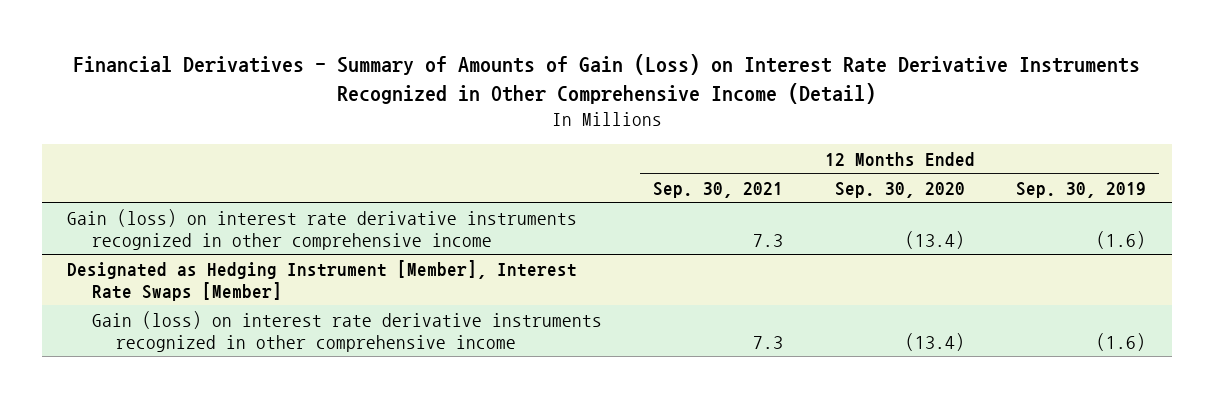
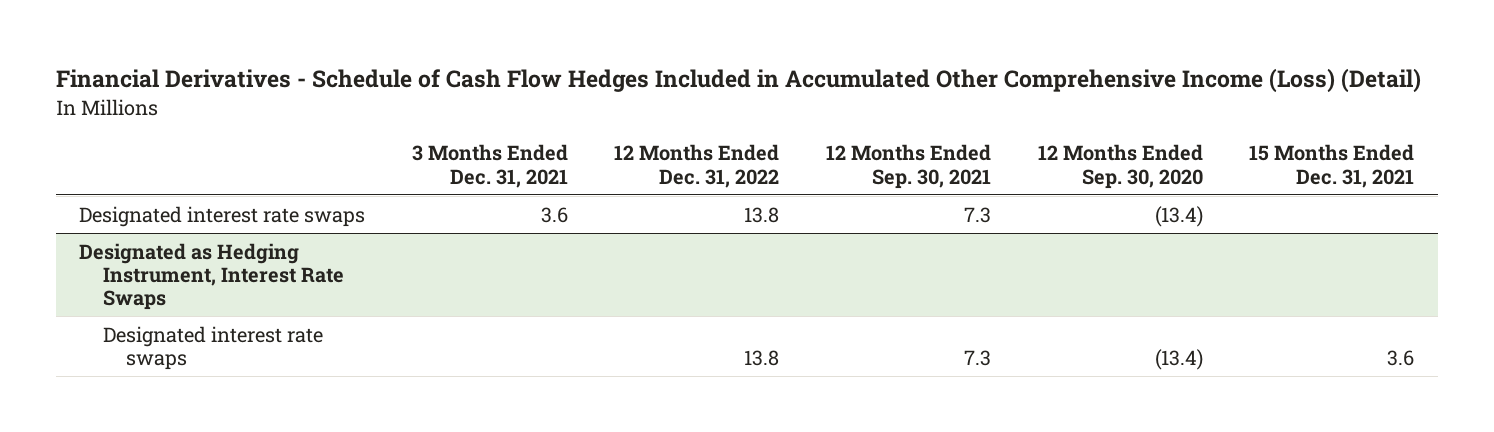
[72,53,1140,104] Financial Derivatives - Summary of Amounts of Gain (Loss) on Interest Rate Derivative Instruments Recognized in Other Comprehensive Income (Detail) -> [55,68,1421,94] Financial Derivatives - Schedule of Cash Flow Hedges Included in Accumulated Other Comprehensive Income (Loss) (Detail)
[1016,181,1147,198] Sep. 30, 2019 -> none
none -> [411,144,568,188] 3 Months Ended Dec. 31, 2021
none -> [614,144,780,188] 12 Months Ended Dec. 31, 2022
none -> [1249,144,1415,188] 15 Months Ended Dec. 31, 2021
[67,208,578,250] Gain (loss) on interest rate derivative instruments recognized in other comprehensive income -> [79,205,366,227] Designated interest rate swaps
[67,259,578,301] Designated as Hedging Instrument [Member], Interest Rate Swaps [Member] -> [79,242,344,311] Designated as Hedging Instrument, Interest Rate Swaps
[91,310,602,352] Gain (loss) on interest rate derivative instruments recognized in other comprehensive income -> [102,325,323,370] Designated interest rate swaps

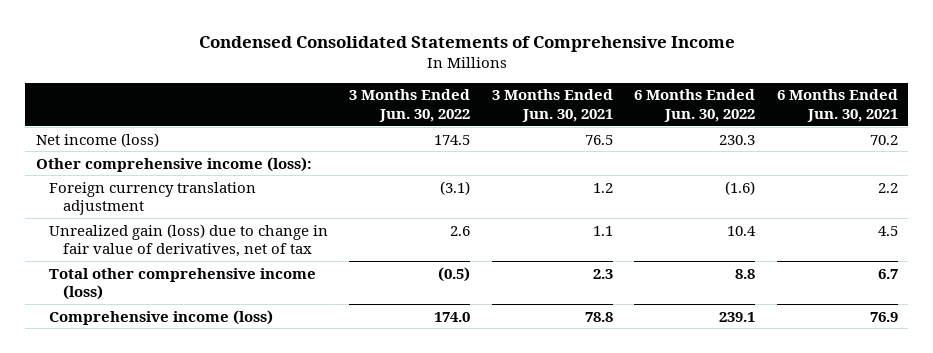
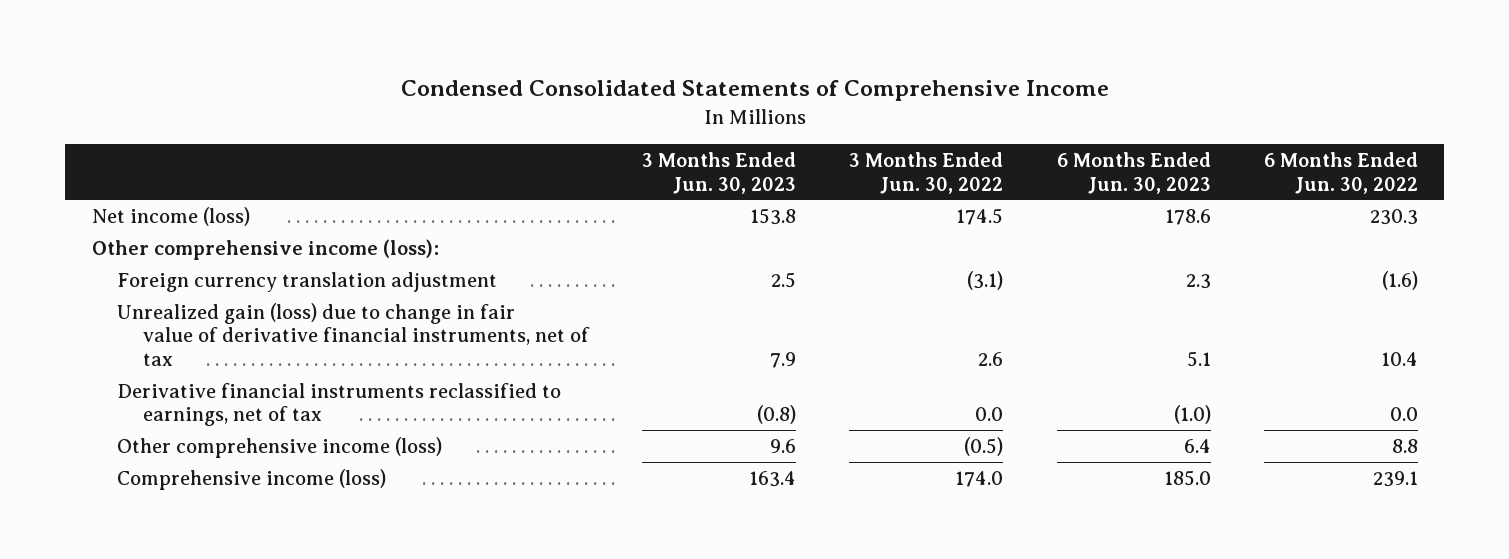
[491,89,613,122] 3 Months Ended Jun. 30, 2021 -> none
[776,89,898,122] 6 Months Ended Jun. 30, 2021 -> none
none -> [641,151,796,194] 3 Months Ended Jun. 30, 2023
none -> [1056,151,1211,194] 6 Months Ended Jun. 30, 2023
[49,223,329,258] Unrealized gain (loss) due to change in fair value of derivatives, net of tax -> [117,302,590,367] Unrealized gain (loss) due to change in fair value of derivative financial instruments, net of tax
none -> [117,382,562,427] Derivative financial instruments reclassified to earnings, net of tax
[49,267,317,301] Total other comprehensive income (loss) -> [117,436,443,458] Other comprehensive income (loss)

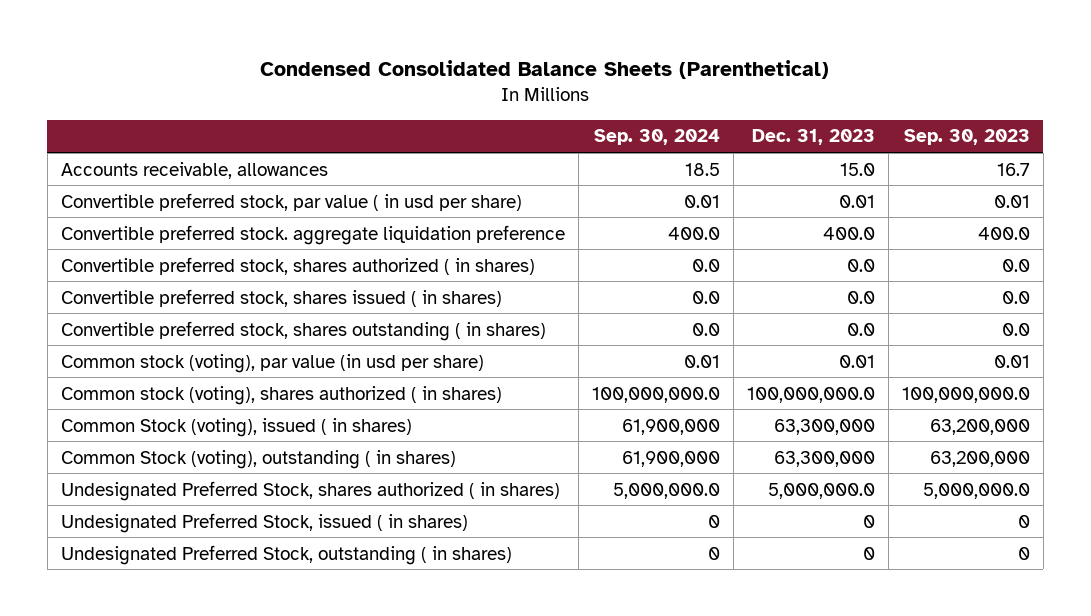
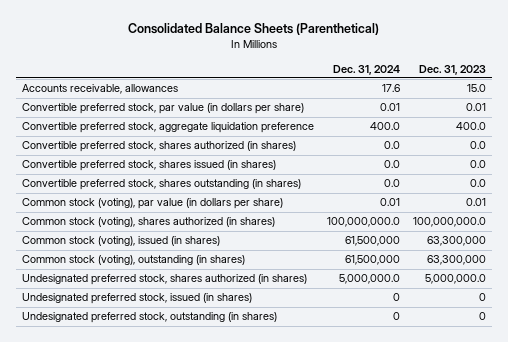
[260,60,830,80] Condensed Consolidated Balance Sheets (Parenthetical) -> [128,23,380,36] Consolidated Balance Sheets (Parenthetical)
[593,129,720,146] Sep. 30, 2024 -> none
[903,129,1030,146] Sep. 30, 2023 -> none
none -> [333,64,401,75] Dec. 31, 2024
[60,192,522,211] Convertible preferred stock, par value ( in usd per share) -> [22,103,305,115] Convertible preferred stock, par value (in dollars per share)
[60,224,565,245] Convertible preferred stock. aggregate liquidation preference -> [22,122,315,134] Convertible preferred stock, aggregate liquidation preference
[60,256,535,275] Convertible preferred stock, shares authorized ( in shares) -> [22,141,297,153] Convertible preferred stock, shares authorized (in shares)
[60,288,502,307] Convertible preferred stock, shares issued ( in shares) -> [22,160,277,172] Convertible preferred stock, shares issued (in shares)
[60,320,546,341] Convertible preferred stock, shares outstanding ( in shares) -> [22,179,302,191] Convertible preferred stock, shares outstanding (in shares)
[60,353,484,373] Common stock (voting), par value (in usd per share) -> [22,198,284,210] Common stock (voting), par value (in dollars per share)
[60,385,502,405] Common stock (voting), shares authorized ( in shares) -> [22,217,276,228] Common stock (voting), shares authorized (in shares)
[60,417,412,437] Common Stock (voting), issued ( in shares) -> [22,236,221,247] Common stock (voting), issued (in shares)
[60,449,456,469] Common Stock (voting), outstanding ( in shares) -> [22,255,246,266] Common stock (voting), outstanding (in shares)
[60,480,560,501] Undesignated Preferred Stock, shares authorized ( in shares) -> [22,274,308,286] Undesignated preferred stock, shares authorized (in shares)
[60,512,468,533] Undesignated Preferred Stock, issued ( in shares) -> [22,293,253,305] Undesignated preferred stock, issued (in shares)
[60,544,512,565] Undesignated Preferred Stock, outstanding ( in shares) -> [22,312,278,324] Undesignated preferred stock, outstanding (in shares)

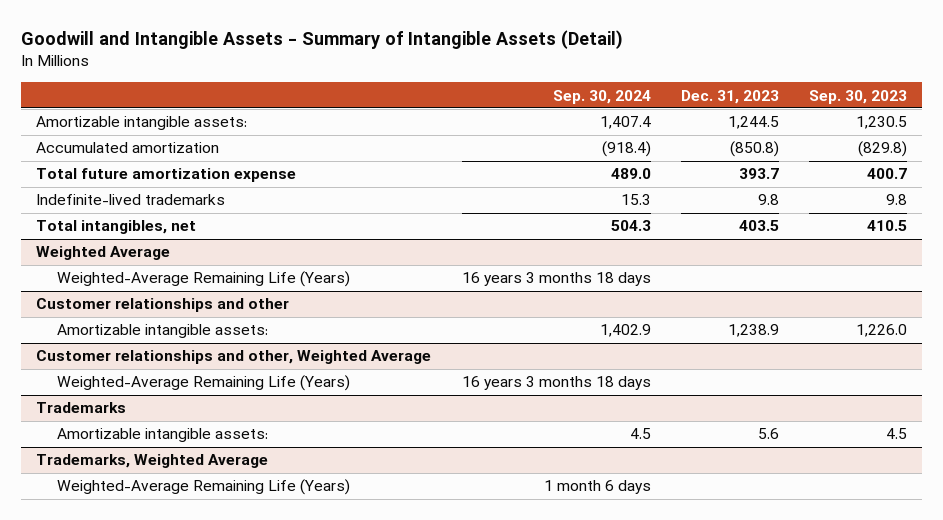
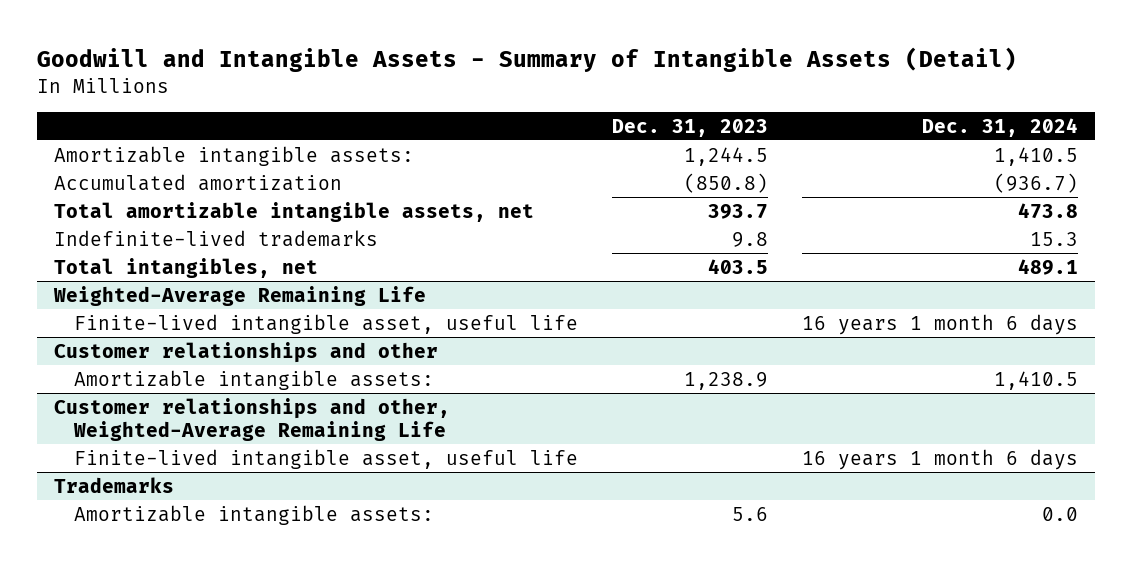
[552,89,651,104] Sep. 30, 2024 -> none
[809,89,908,104] Sep. 30, 2023 -> none
none -> [921,117,1078,137] Dec. 31, 2024
[36,168,297,183] Total future amortization expense -> [53,201,534,222] Total amortizable intangible assets, net
[36,246,171,261] Weighted Average -> [52,285,426,306] Weighted-Average Remaining Life
[56,271,350,288] Weighted-Average Remaining Life (Years) -> [74,313,579,334] Finite-lived intangible asset, useful life
[36,350,432,365] Customer relationships and other, Weighted Average -> [53,397,450,441] Customer relationships and other, Weighted-Average Remaining Life
[56,375,350,392] Weighted-Average Remaining Life (Years) -> [74,448,579,469] Finite-lived intangible asset, useful life
[36,454,269,469] Trademarks, Weighted Average -> none
[56,479,350,496] Weighted-Average Remaining Life (Years) -> none

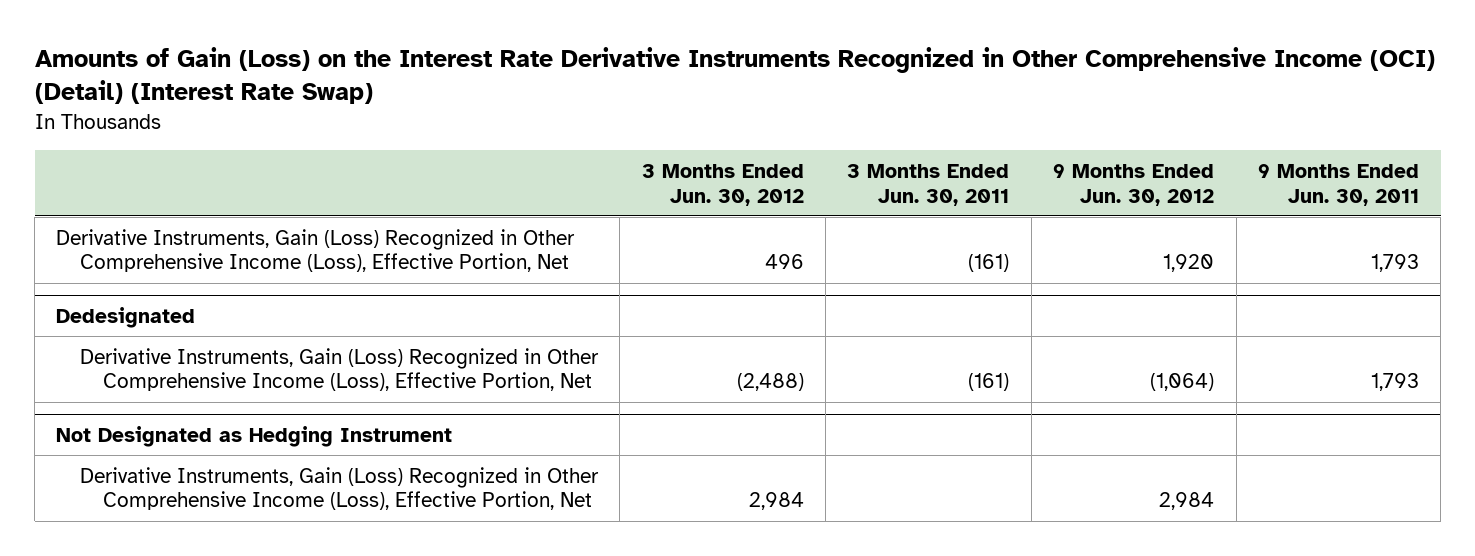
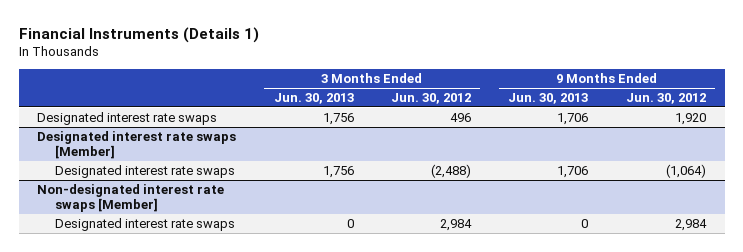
[34,47,1435,105] Amounts of Gain (Loss) on the Interest Rate Derivative Instruments Recognized in Other Comprehensive Income (OCI) (Detail) (Interest Rate Swap) -> [18,26,259,43] Financial Instruments (Details 1)
[847,163,1010,206] 3 Months Ended Jun. 30, 2011 -> none
[1257,163,1419,206] 9 Months Ended Jun. 30, 2011 -> none
none -> [273,93,354,105] Jun. 30, 2013
none -> [508,93,589,105] Jun. 30, 2013
[56,307,196,329] Dedesignated -> none
[56,426,453,448] Not Designated as Hedging Instrument -> none
[56,228,576,273] Derivative Instruments, Gain (Loss) Recognized in Other Comprehensive Income (Loss), Effective Portion, Net -> [37,111,218,125] Designated interest rate swaps
none -> [37,130,237,160] Designated interest rate swaps [Member]
[79,347,599,392] Derivative Instruments, Gain (Loss) Recognized in Other Comprehensive Income (Loss), Effective Portion, Net -> [54,164,235,178] Designated interest rate swaps
none -> [37,183,225,213] Non-designated interest rate swaps [Member]
[79,466,599,511] Derivative Instruments, Gain (Loss) Recognized in Other Comprehensive Income (Loss), Effective Portion, Net -> [54,217,235,231] Designated interest rate swaps

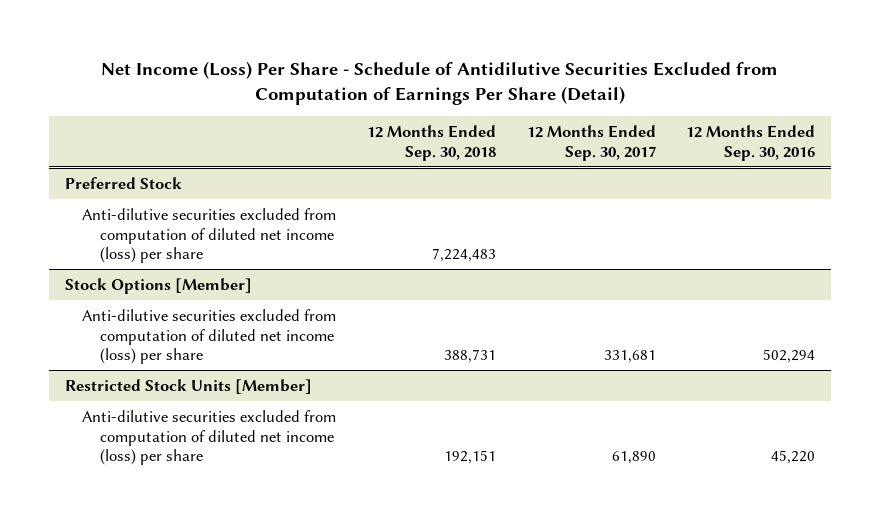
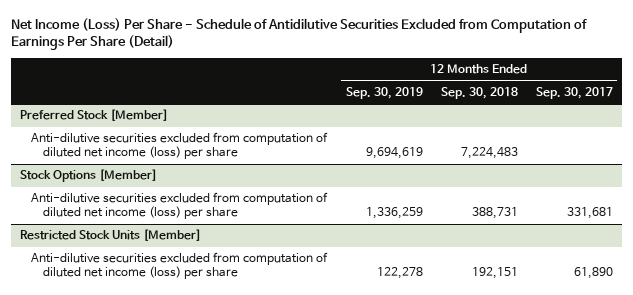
[686,124,816,161] 12 Months Ended Sep. 30, 2016 -> none
none -> [345,87,423,100] Sep. 30, 2019
[64,176,182,189] Preferred Stock -> [19,109,168,122] Preferred Stock [Member]

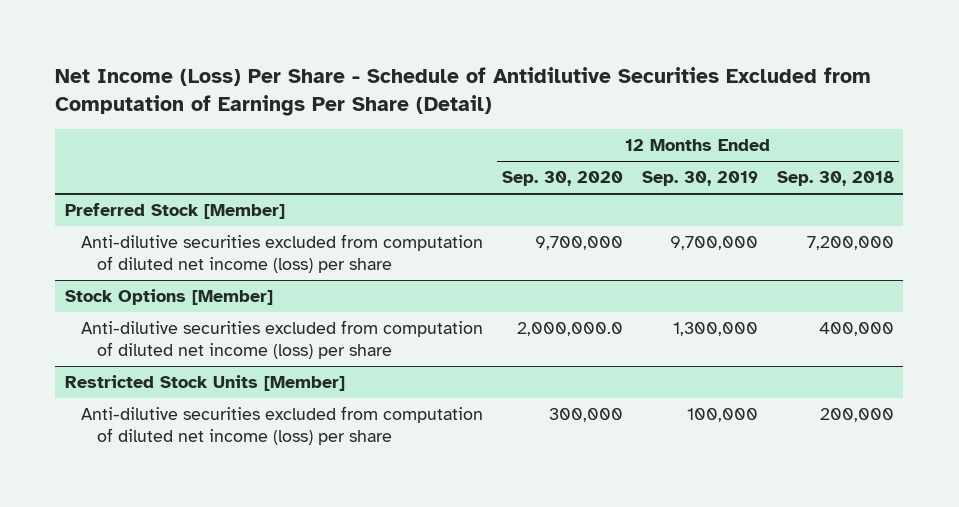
[535,87,613,100] Sep. 30, 2017 -> none
none -> [501,171,623,187] Sep. 30, 2020
[365,147,423,160] 9,694,619 -> [669,236,758,251] 9,700,000
[460,147,518,160] 7,224,483 -> [806,236,894,251] 7,200,000
[365,207,423,220] 1,336,259 -> [672,322,758,337] 1,300,000
[471,207,518,220] 388,731 -> [818,322,894,337] 400,000
[376,267,423,280] 122,278 -> [686,408,758,423] 100,000
[471,267,518,280] 192,151 -> [819,408,894,423] 200,000

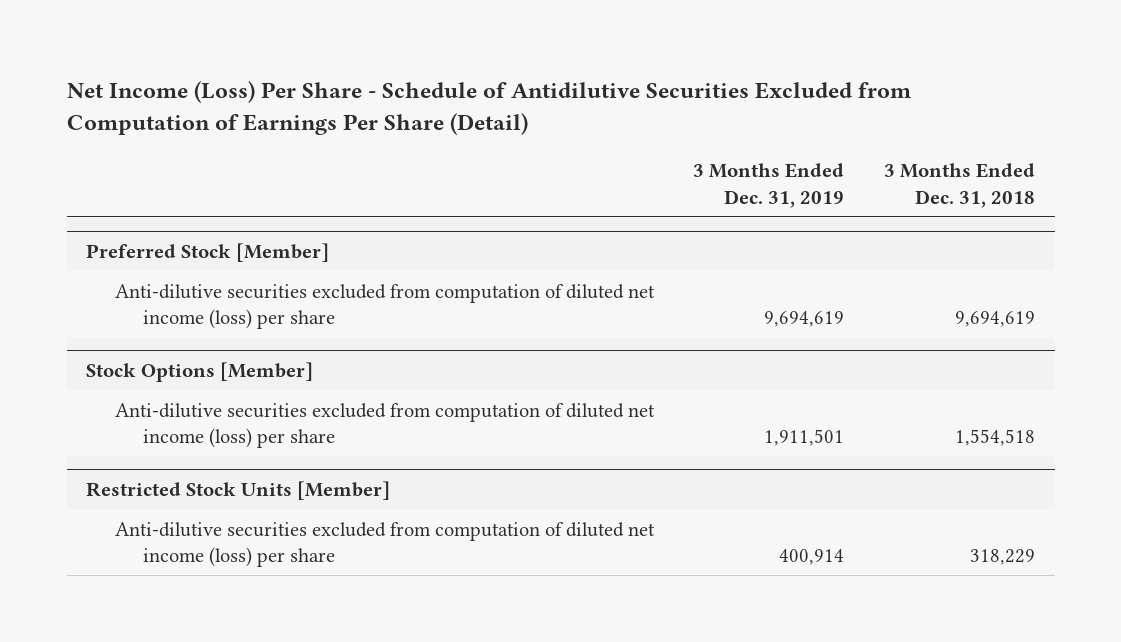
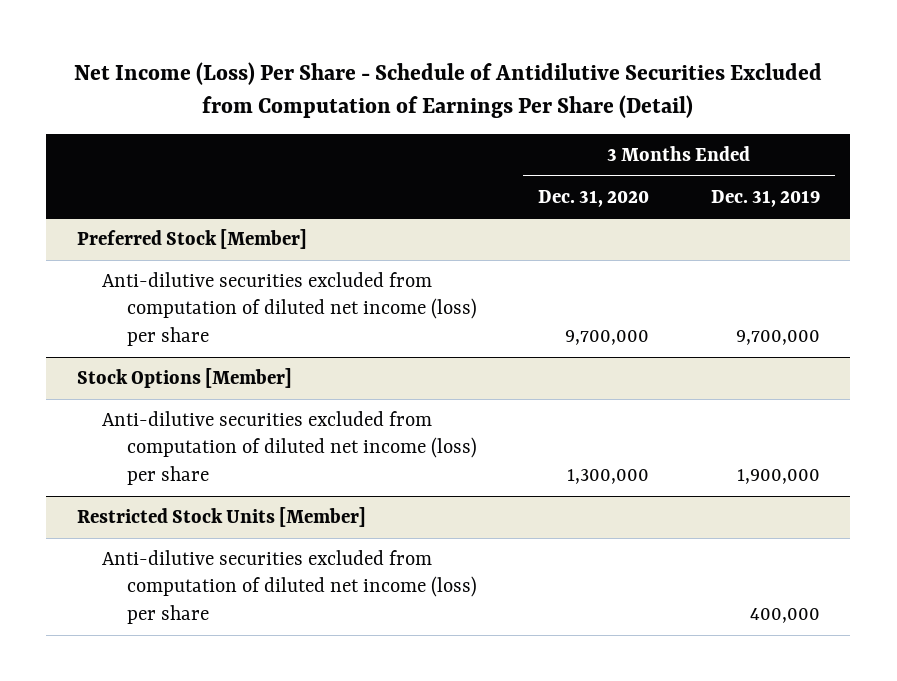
[883,163,1035,208] 3 Months Ended Dec. 31, 2018 -> none
none -> [538,189,650,207] Dec. 31, 2020
[764,311,845,328] 9,694,619 -> [735,330,820,346] 9,700,000
[764,429,845,447] 1,911,501 -> [736,469,820,485] 1,900,000
[779,549,845,566] 400,914 -> [749,608,820,624] 400,000

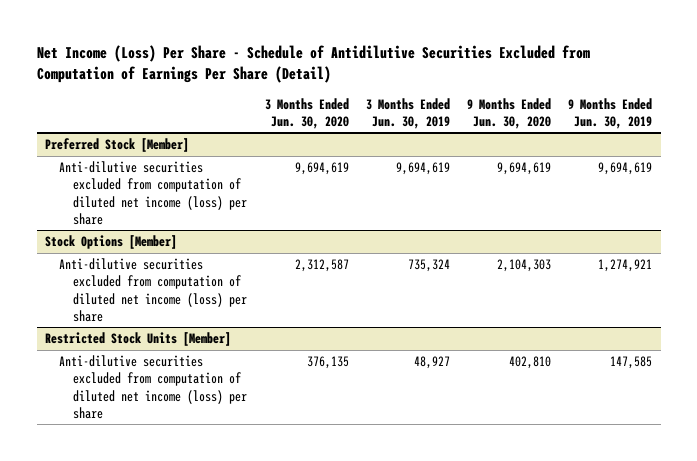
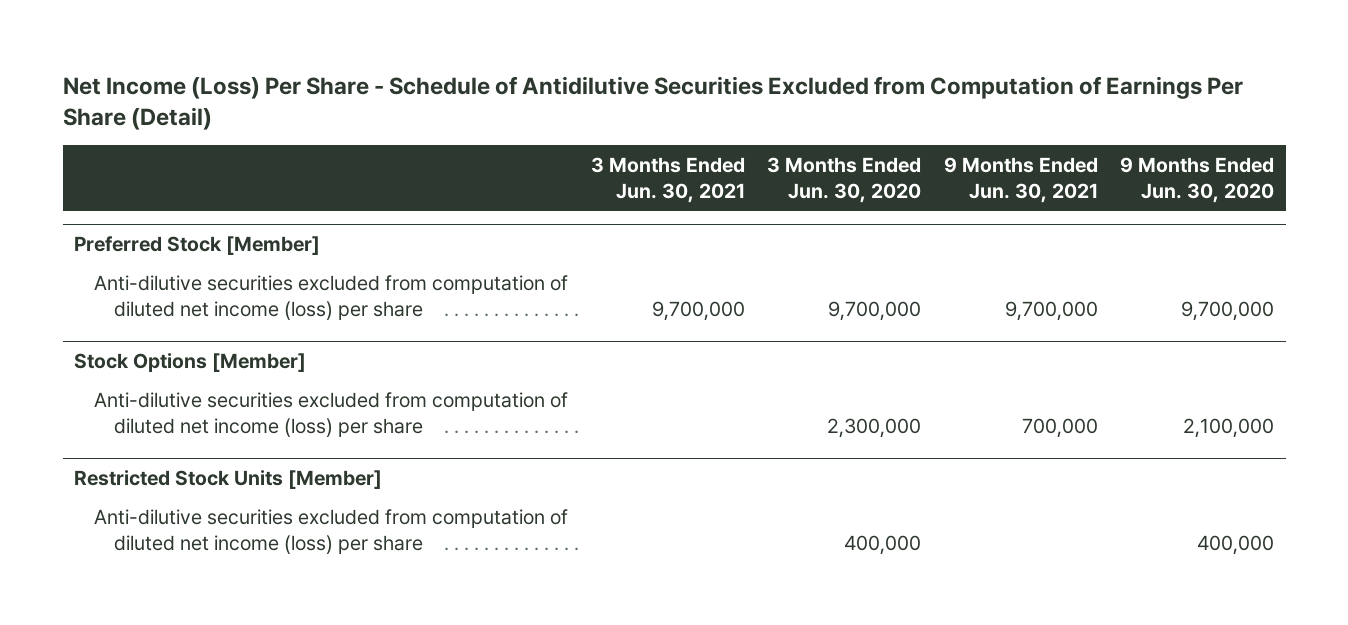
[365,97,450,129] 3 Months Ended Jun. 30, 2019 -> none
[568,97,653,129] 9 Months Ended Jun. 30, 2019 -> none
none -> [590,156,745,203] 3 Months Ended Jun. 30, 2021
none -> [943,156,1098,203] 9 Months Ended Jun. 30, 2021
[294,162,349,176] 9,694,619 -> [828,300,922,321] 9,700,000
[496,162,551,176] 9,694,619 -> [1181,300,1275,321] 9,700,000
[294,259,349,273] 2,312,587 -> [827,417,922,438] 2,300,000
[496,259,551,273] 2,104,303 -> [1183,417,1275,438] 2,100,000
[306,356,349,370] 376,135 -> [844,534,922,555] 400,000
[508,356,551,370] 402,810 -> [1197,534,1275,555] 400,000

